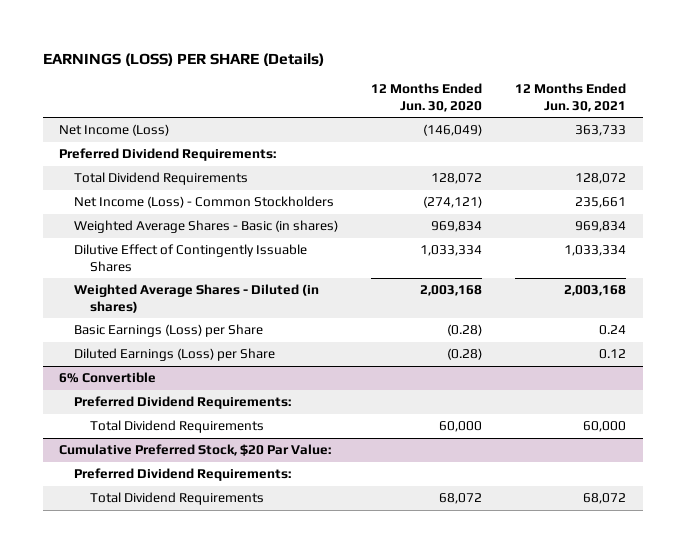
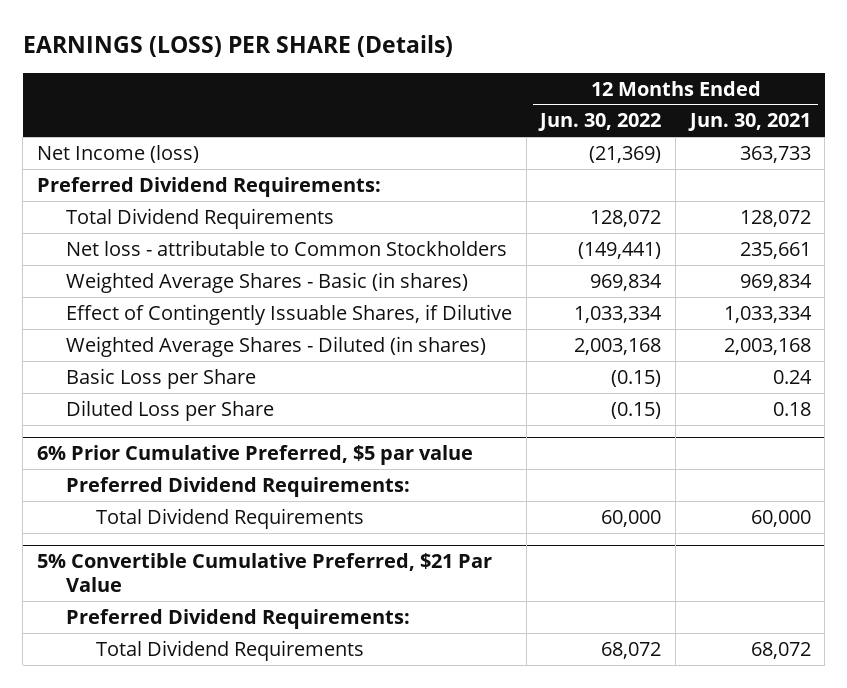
[371,83,483,112] 12 Months Ended Jun. 30, 2020 -> none
none -> [538,113,662,132] Jun. 30, 2022
[59,124,170,137] Net Income (Loss) -> [36,144,199,163] Net Income (loss)
[74,196,335,209] Net Income (Loss) - Common Stockholders -> [66,239,508,256] Net loss - attributable to Common Stockholders
[74,244,308,272] Dilutive Effect of Contingently Issuable Shares -> [66,303,513,325] Effect of Contingently Issuable Shares, if Dilutive
[74,324,264,338] Basic Earnings (Loss) per Share -> [66,367,257,389] Basic Loss per Share
[74,348,276,362] Diluted Earnings (Loss) per Share -> [66,399,275,421] Diluted Loss per Share
[599,349,627,360] 0.12 -> [772,401,811,416] 0.18
[59,372,157,384] 6% Convertible -> [36,444,473,465] 6% Prior Cumulative Preferred, $5 par value
[59,444,332,457] Cumulative Preferred Stock, $20 Par Value: -> [36,552,492,593] 5% Convertible Cumulative Preferred, $21 Par Value

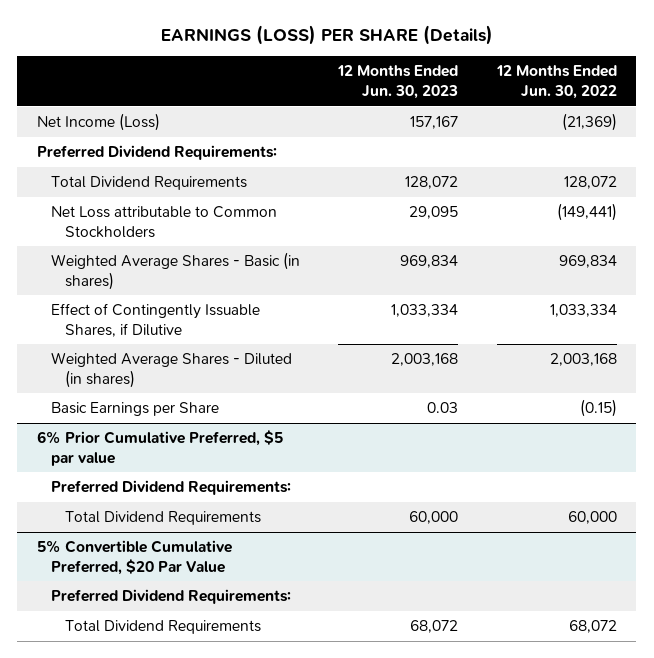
[687,113,811,132] Jun. 30, 2021 -> none
none -> [337,65,459,100] 12 Months Ended Jun. 30, 2023
[36,144,199,163] Net Income (loss) -> [36,113,160,132] Net Income (Loss)
[66,239,508,256] Net loss - attributable to Common Stockholders -> [50,206,277,238] Net Loss attributable to Common Stockholders
[66,399,275,421] Diluted Loss per Share -> none
[66,367,257,389] Basic Loss per Share -> [50,402,219,417] Basic Earnings per Share
[36,552,492,593] 5% Convertible Cumulative Preferred, $21 Par Value -> [36,540,232,575] 5% Convertible Cumulative Preferred, $20 Par Value

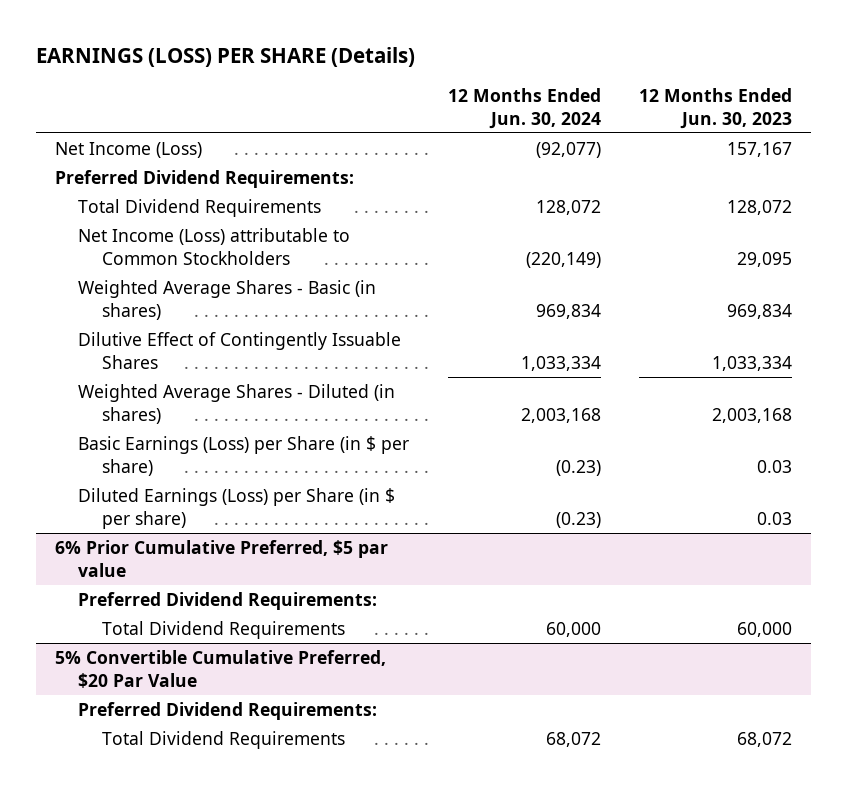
[495,65,617,100] 12 Months Ended Jun. 30, 2022 -> none
none -> [447,87,601,129] 12 Months Ended Jun. 30, 2024
[50,206,277,238] Net Loss attributable to Common Stockholders -> [78,227,351,265] Net Income (Loss) attributable to Common Stockholders
[50,303,260,337] Effect of Contingently Issuable Shares, if Dilutive -> [78,331,402,369] Dilutive Effect of Contingently Issuable Shares
[50,402,219,417] Basic Earnings per Share -> [78,435,410,476] Basic Earnings (Loss) per Share (in $ per share)
none -> [78,487,396,529] Diluted Earnings (Loss) per Share (in $ per share)

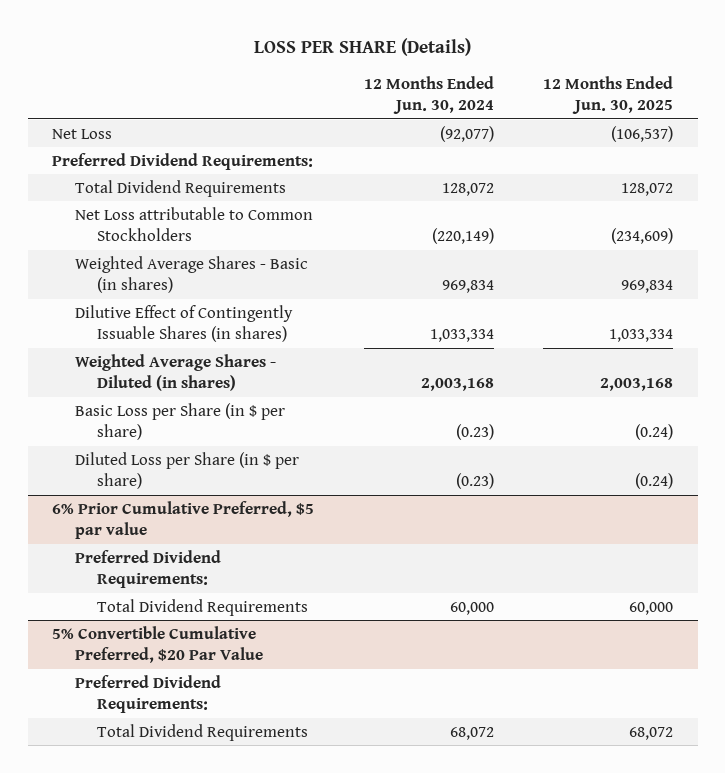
[35,47,415,68] EARNINGS (LOSS) PER SHARE (Details) -> [253,38,471,57] LOSS PER SHARE (Details)
[639,87,793,129] 12 Months Ended Jun. 30, 2023 -> none
none -> [542,75,673,115] 12 Months Ended Jun. 30, 2025
[54,141,202,158] Net Income (Loss) -> [52,128,113,139] Net Loss
[78,227,351,265] Net Income (Loss) attributable to Common Stockholders -> [74,206,313,242] Net Loss attributable to Common Stockholders
[78,331,402,369] Dilutive Effect of Contingently Issuable Shares -> [74,304,293,343] Dilutive Effect of Contingently Issuable Shares (in shares)
[78,435,410,476] Basic Earnings (Loss) per Share (in $ per share) -> [74,402,285,441] Basic Loss per Share (in $ per share)
[78,487,396,529] Diluted Earnings (Loss) per Share (in $ per share) -> [74,451,299,490] Diluted Loss per Share (in $ per share)

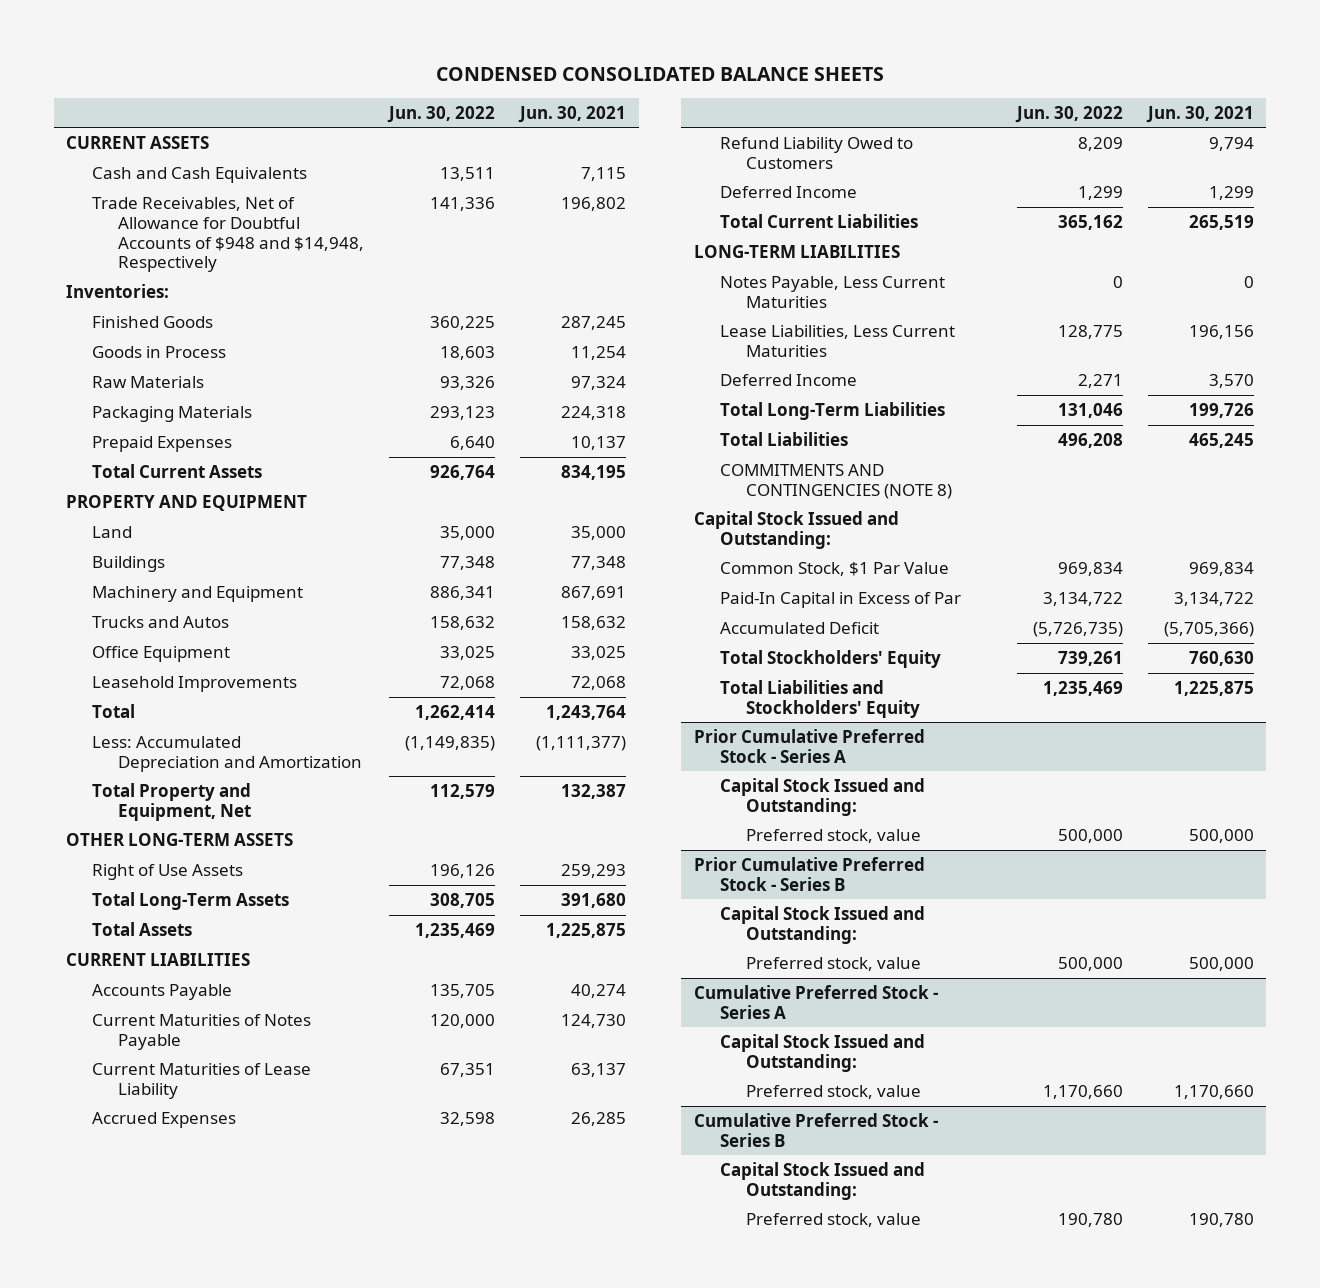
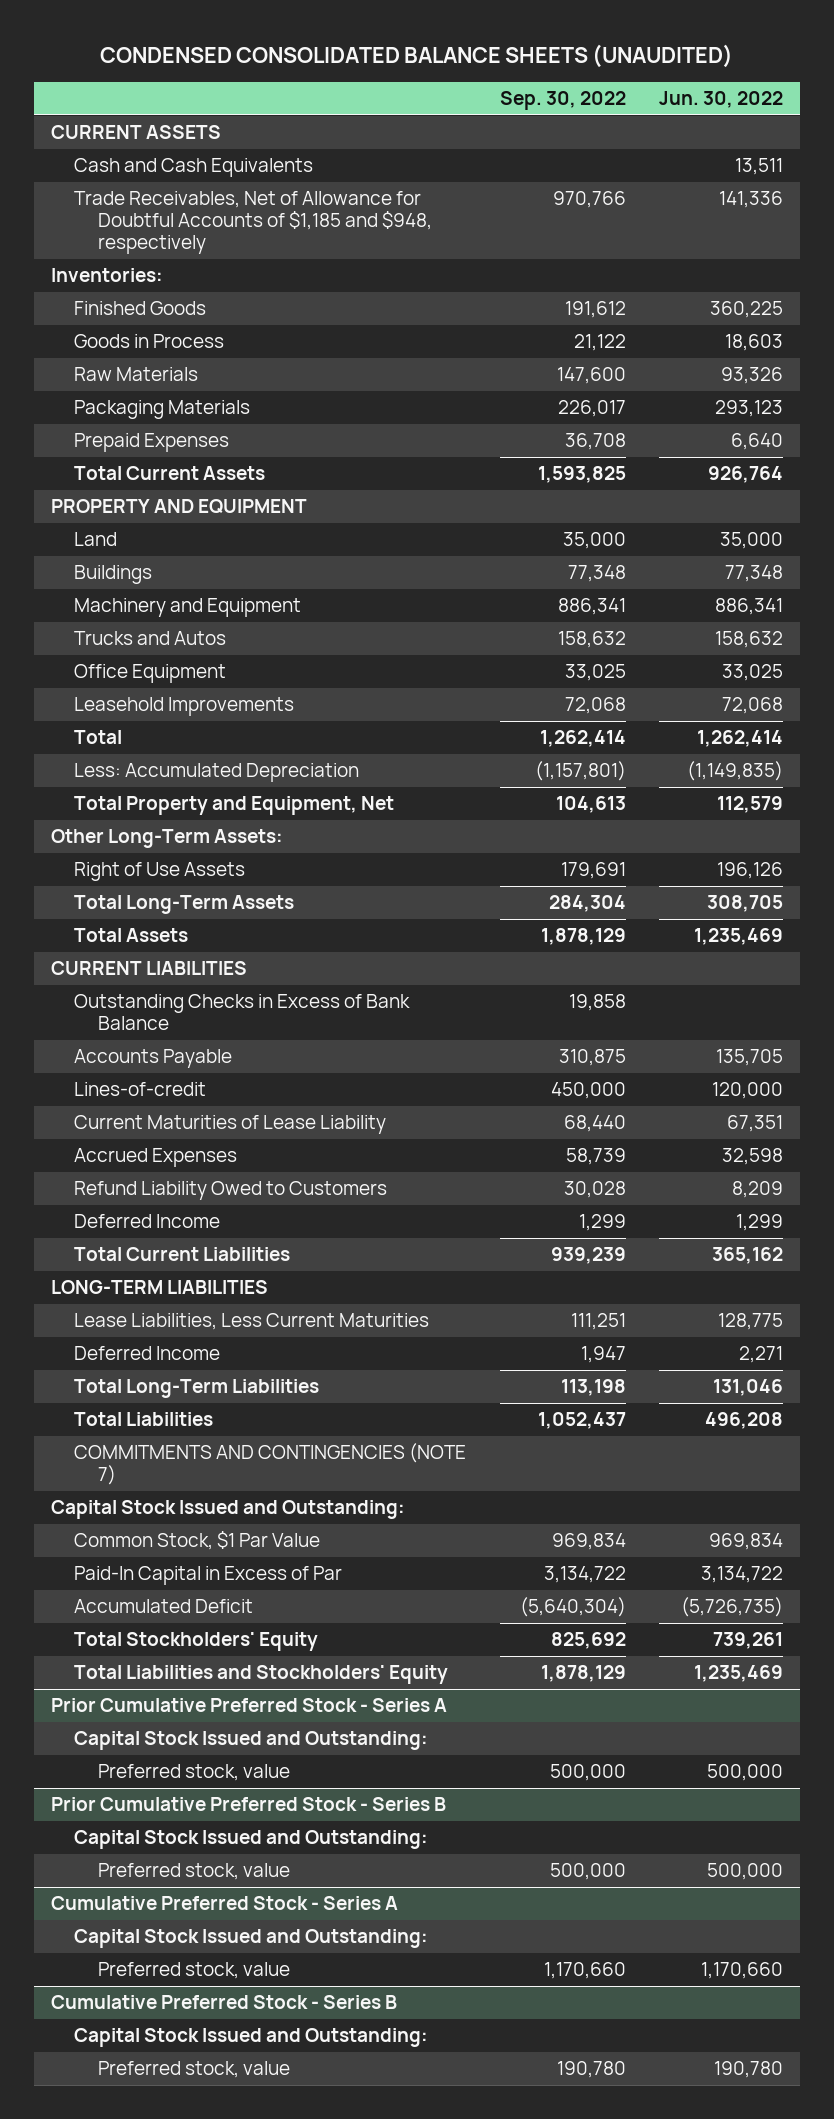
[436,66,885,81] CONDENSED CONSOLIDATED BALANCE SHEETS -> [99,44,733,69] CONDENSED CONSOLIDATED BALANCE SHEETS (UNAUDITED)
[518,105,627,123] Jun. 30, 2021 -> none
none -> [499,91,626,111] Sep. 30, 2022
[92,196,365,273] Trade Receivables, Net of Allowance for Doubtful Accounts of $948 and $14,948, Respectively -> [74,191,432,254] Trade Receivables, Net of Allowance for Doubtful Accounts of $1,185 and $948, respectively
[92,735,363,772] Less: Accumulated Depreciation and Amortization -> [74,763,360,783] Less: Accumulated Depreciation
[66,832,294,846] OTHER LONG-TERM ASSETS -> [50,829,283,849] Other Long-Term Assets:
none -> [74,994,411,1031] Outstanding Checks in Excess of Bank Balance
[92,1013,312,1050] Current Maturities of Notes Payable -> none
none -> [74,1082,207,1097] Lines-of-credit
[719,275,945,308] Notes Payable, Less Current Maturities -> none
[719,463,952,499] COMMITMENTS AND CONTINGENCIES (NOTE 8) -> [74,1443,467,1486] COMMITMENTS AND CONTINGENCIES (NOTE 7)

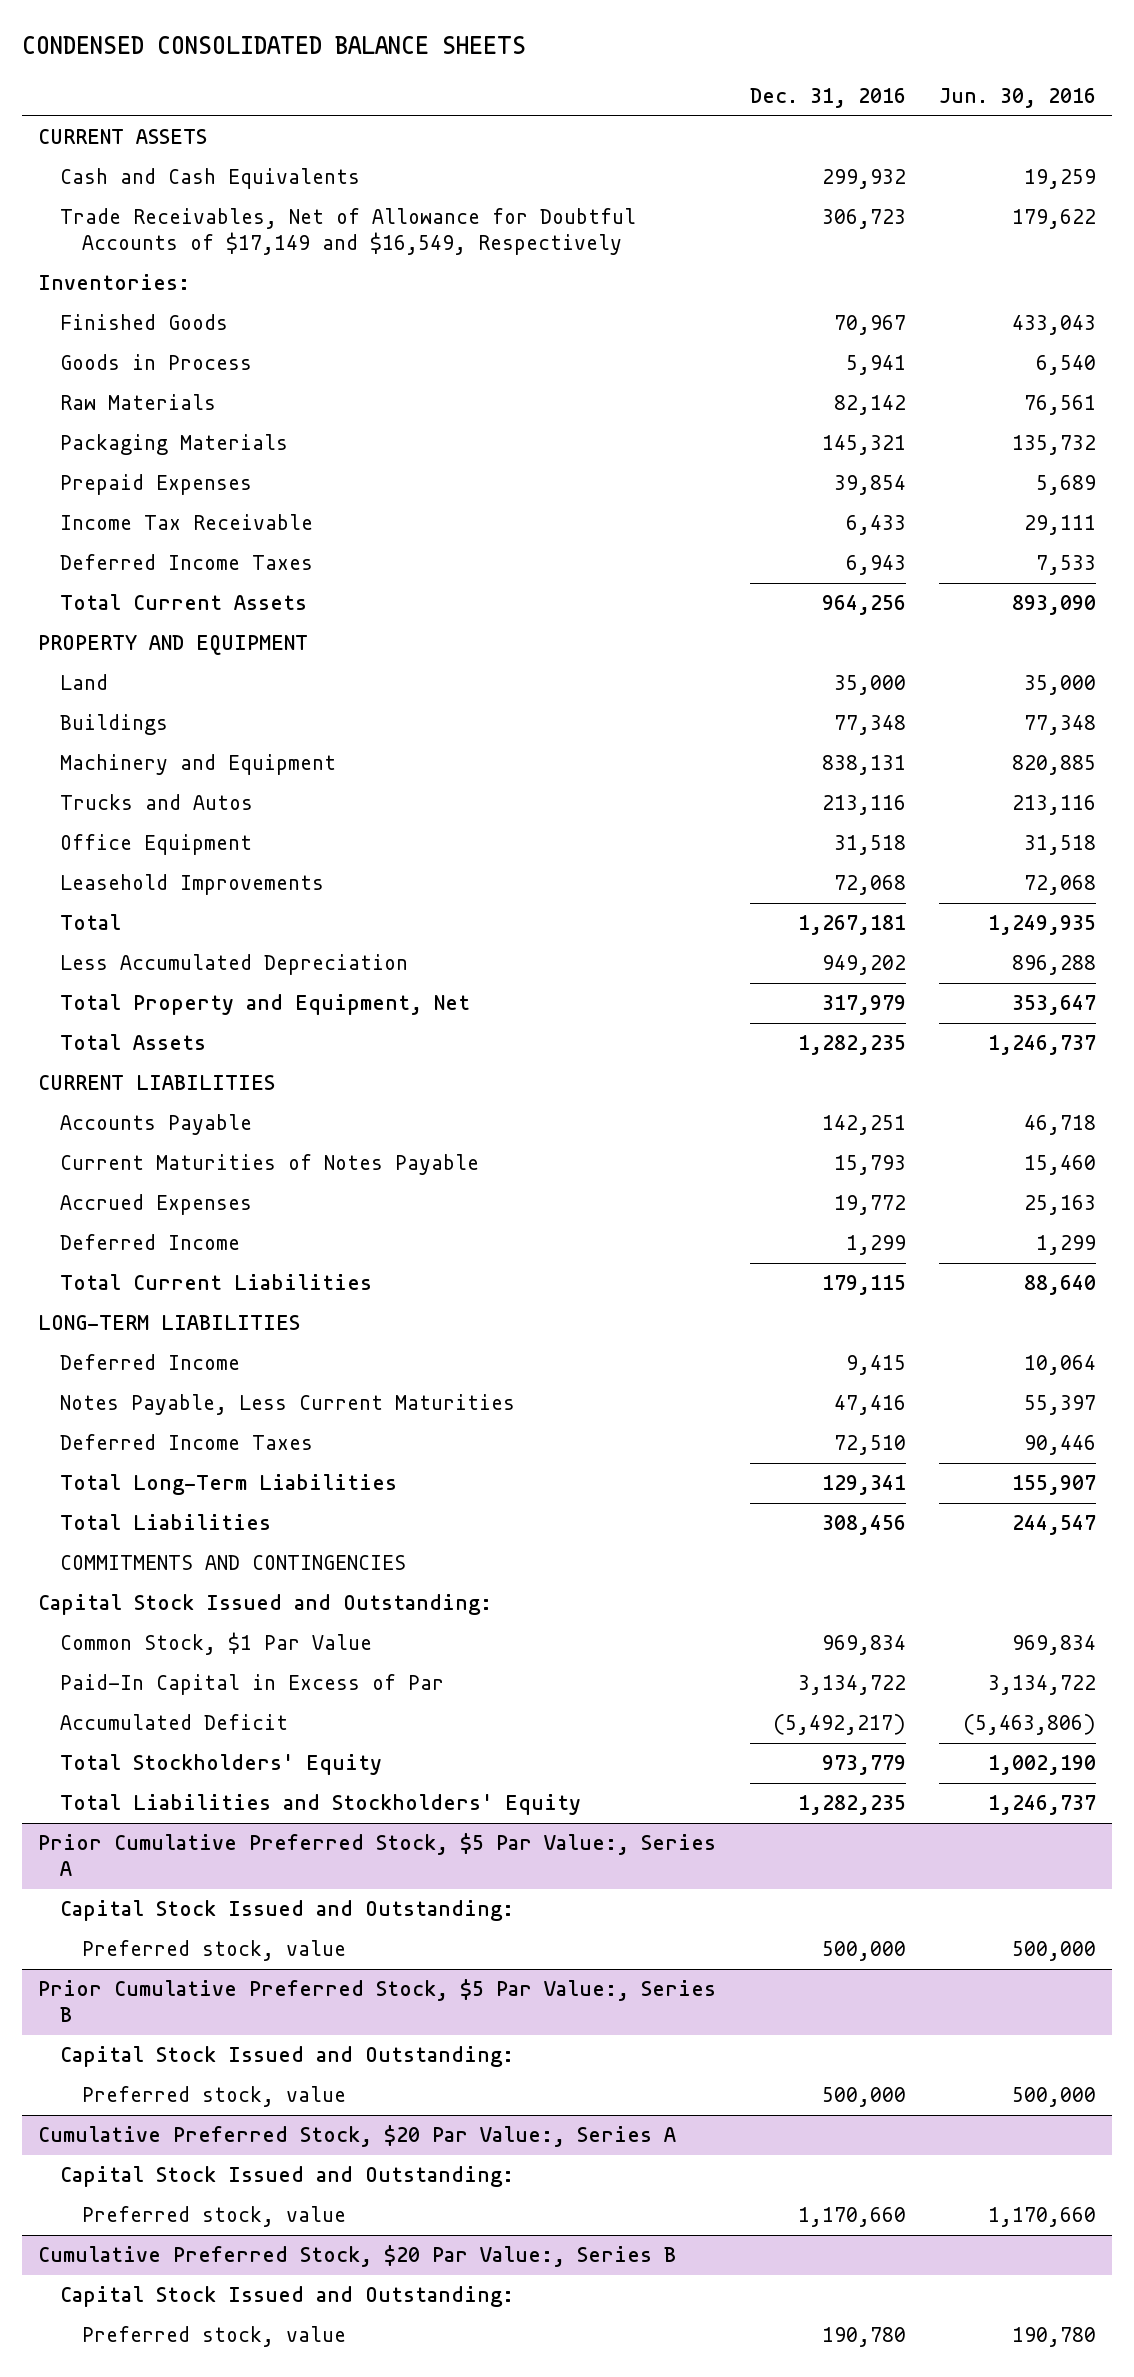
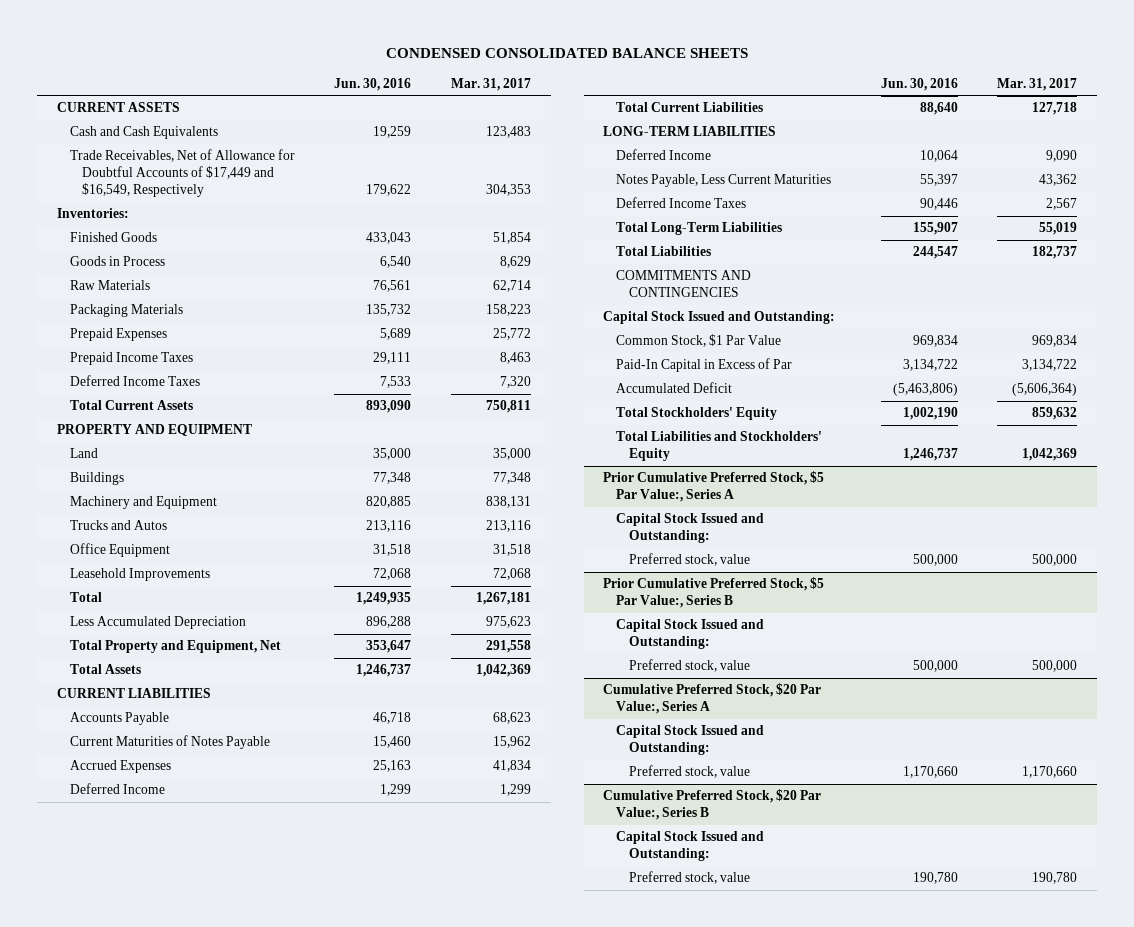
[749,87,906,108] Dec. 31, 2016 -> none
none -> [450,77,531,91] Mar. 31, 2017
[60,208,637,255] Trade Receivables, Net of Allowance for Doubtful Accounts of $17,149 and $16,549, Respectively -> [69,149,295,198] Trade Receivables, Net of Allowance for Doubtful Accounts of $17,449 and $16,549, Respectively
[60,514,314,531] Income Tax Receivable -> [69,352,193,366] Prepaid Income Taxes

